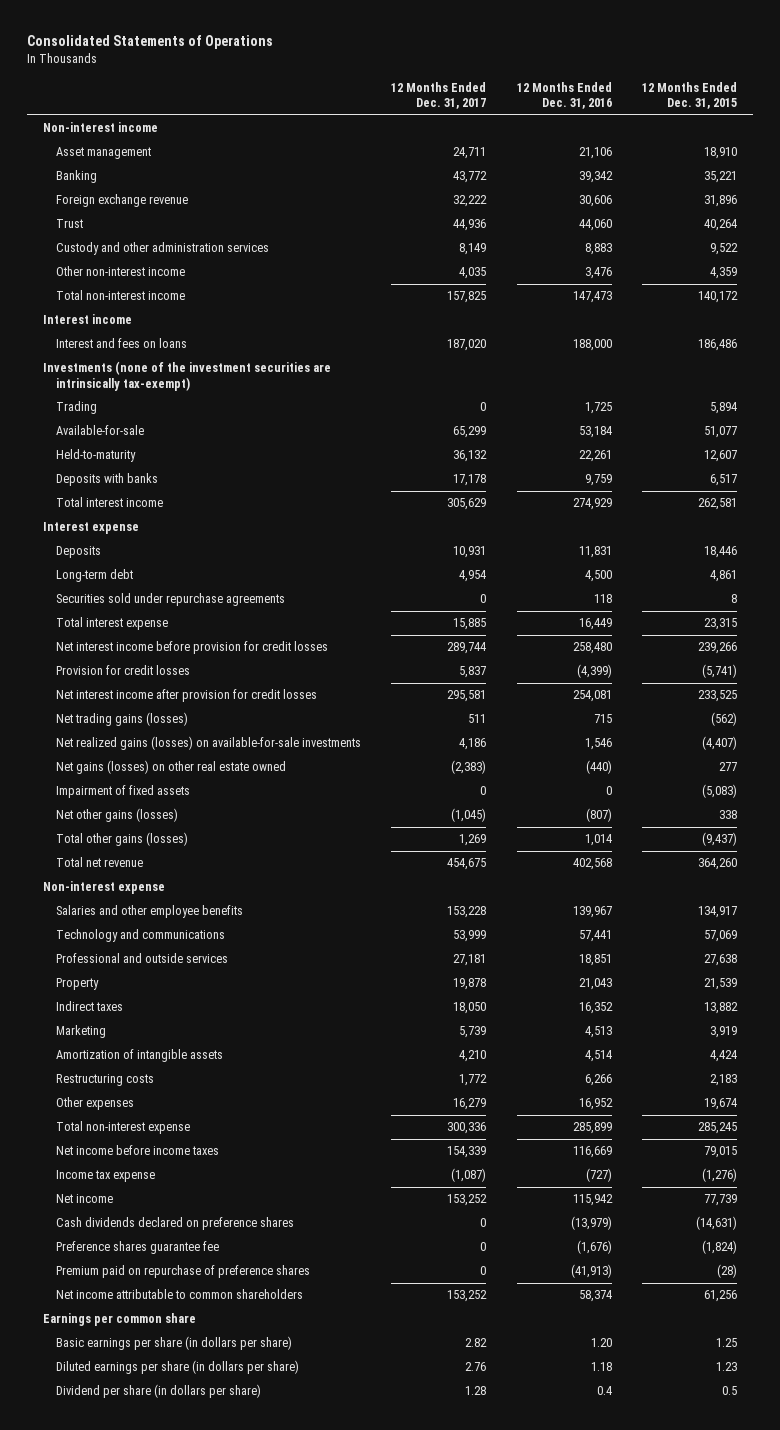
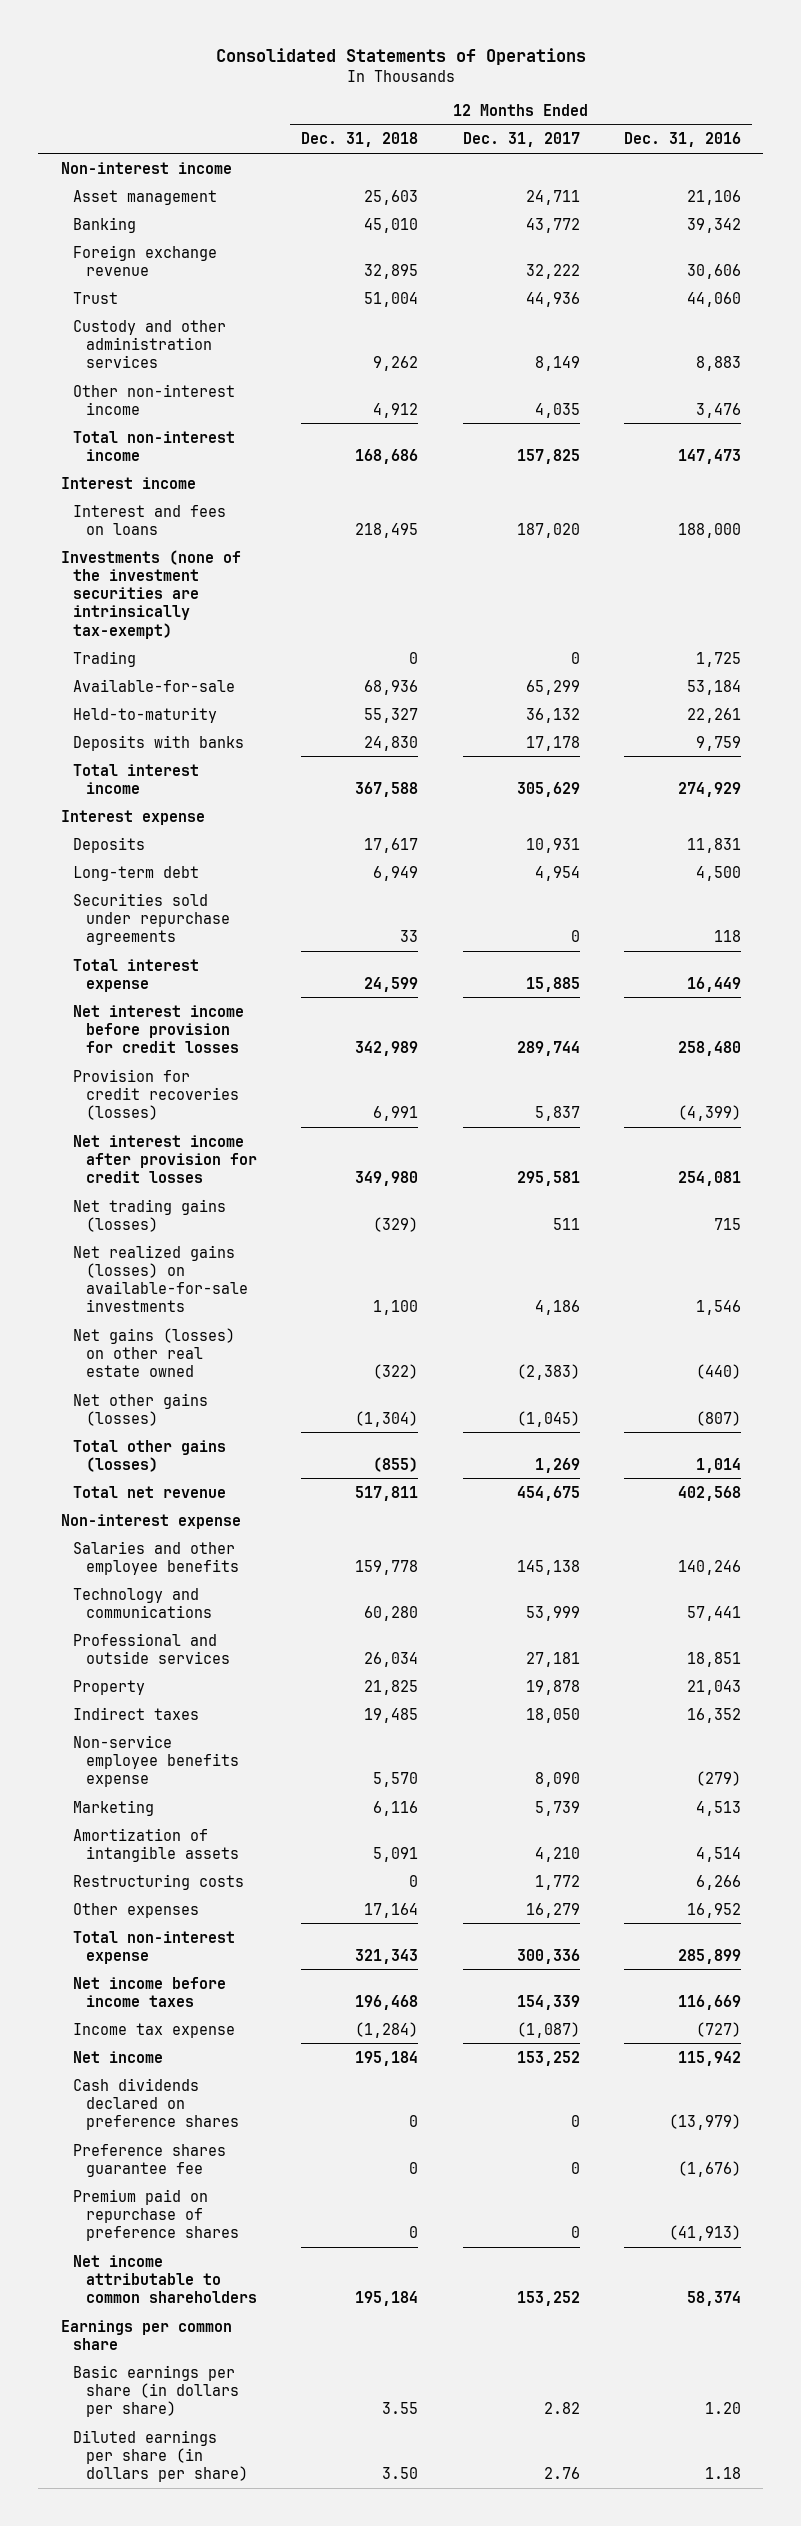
[642,81,738,109] 12 Months Ended Dec. 31, 2015 -> none
none -> [301,132,419,148] Dec. 31, 2018
[55,665,190,676] Provision for credit losses -> [73,1068,239,1121] Provision for credit recoveries (losses)
[55,785,190,799] Impairment of fixed assets -> none
[447,906,487,919] 153,228 -> [516,1559,580,1575] 145,138
[572,906,612,919] 139,967 -> [677,1559,741,1575] 140,246
none -> [73,1734,239,1788] Non-service employee benefits expense
[55,1384,261,1399] Dividend per share (in dollars per share) -> none

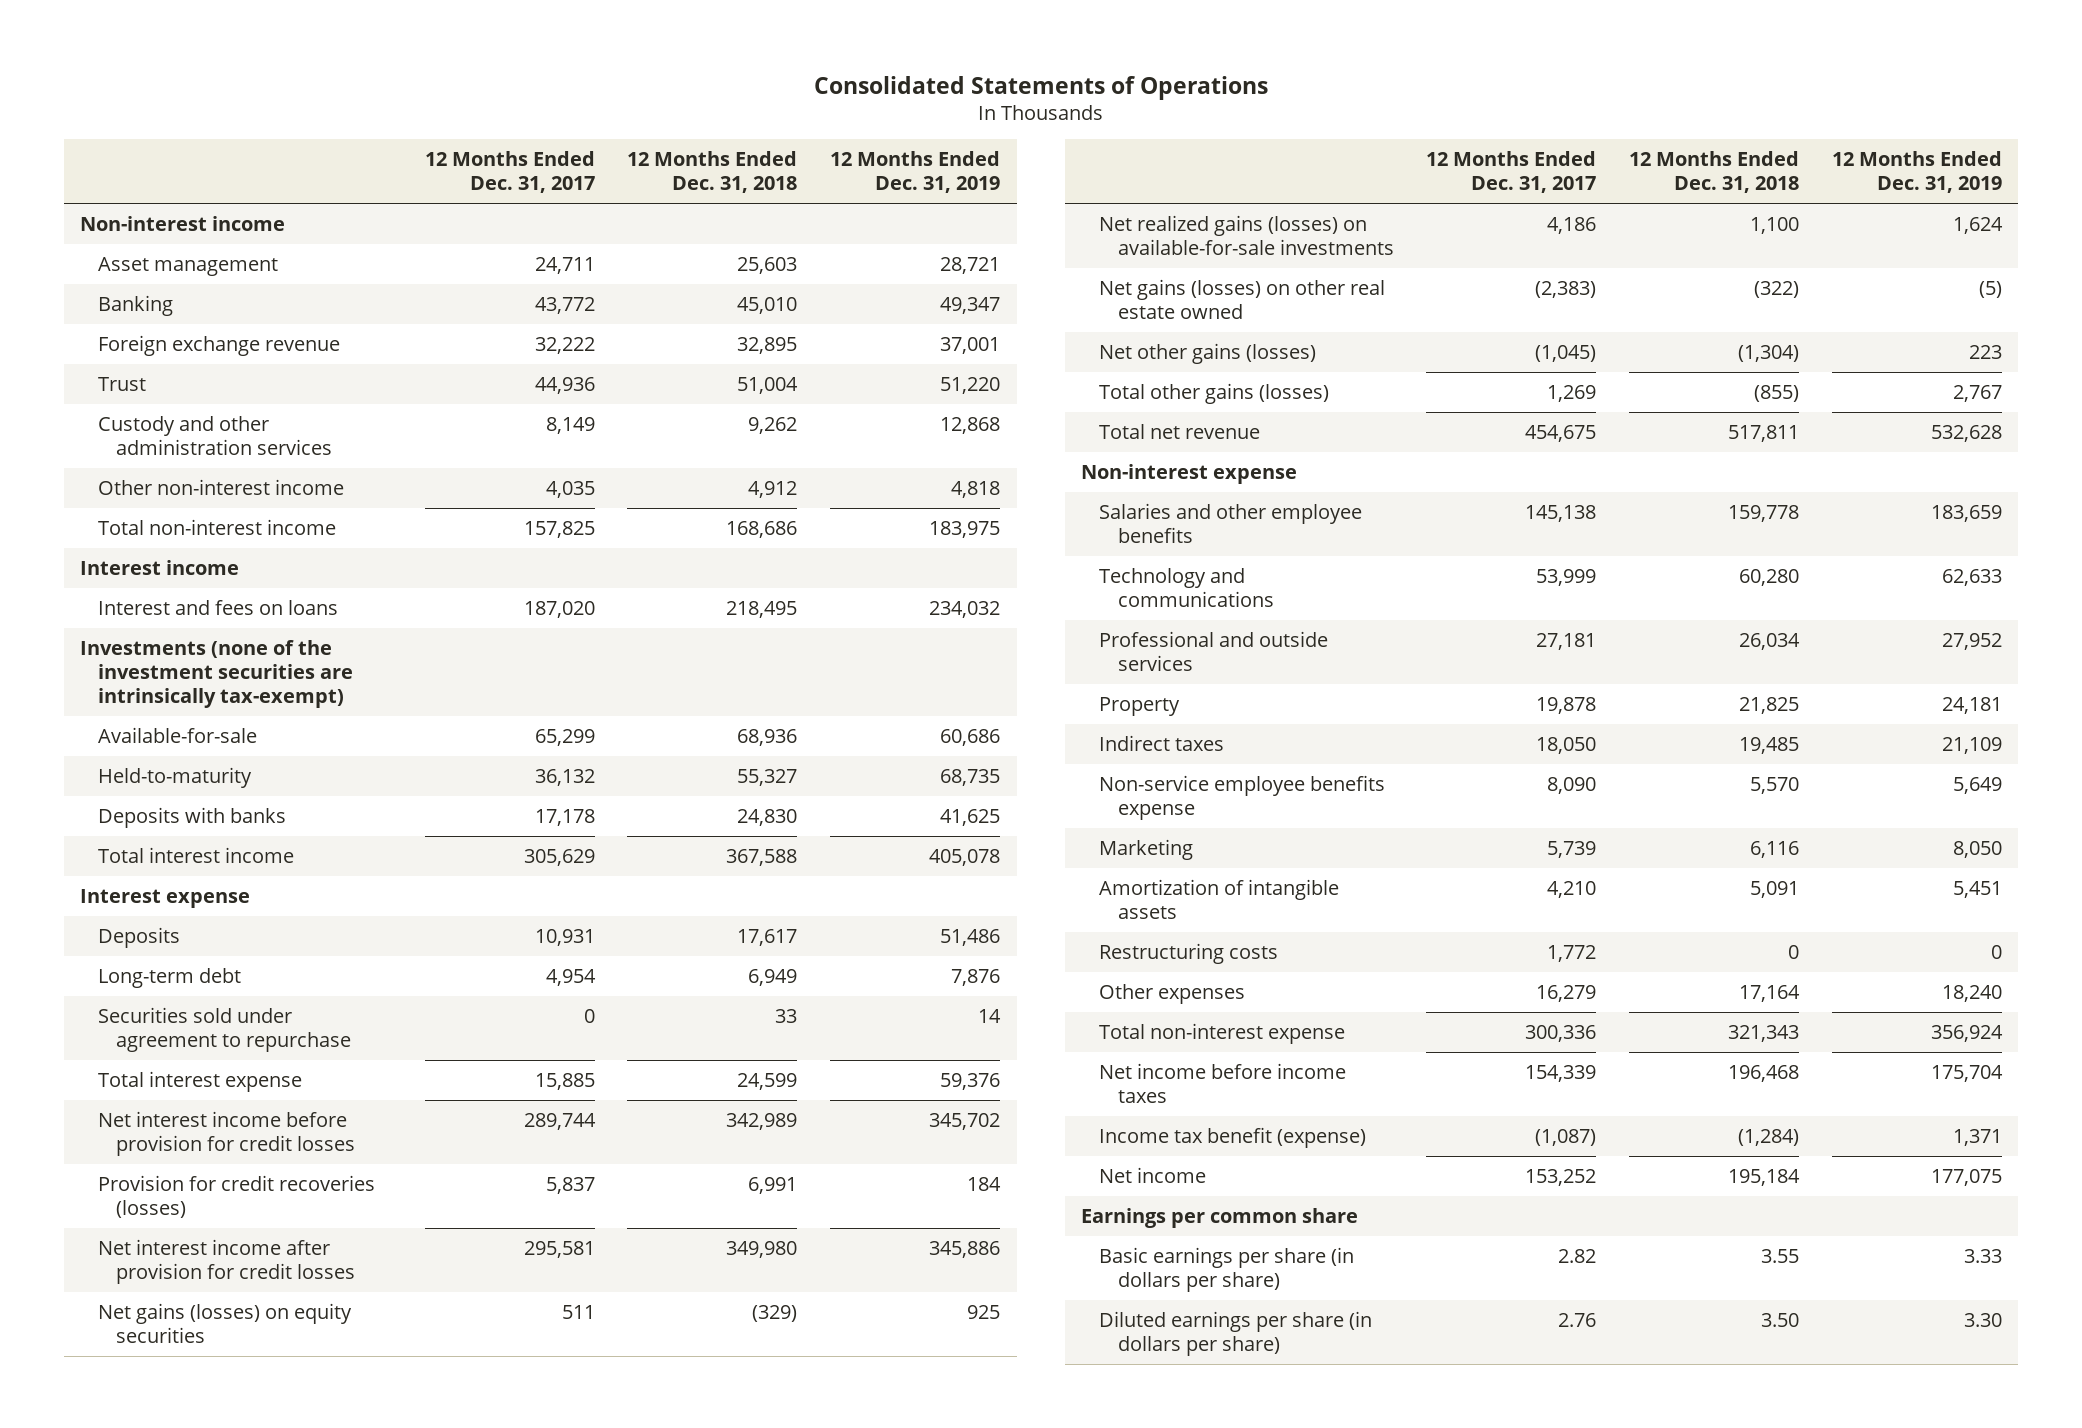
[623,132,741,148] Dec. 31, 2016 -> none
none -> [830,151,1001,194] 12 Months Ended Dec. 31, 2019
[73,650,137,667] Trading -> none
[73,892,230,946] Securities sold under repurchase agreements -> [98,1006,352,1052] Securities sold under agreement to repurchase
[73,1198,227,1232] Net trading gains (losses) -> [98,1302,353,1343] Net gains (losses) on equity securities
[73,2022,236,2038] Income tax expense -> [1099,1126,1367,1148] Income tax benefit (expense)
[73,2077,239,2131] Cash dividends declared on preference shares -> none
[73,2143,227,2177] Preference shares guarantee fee -> none
[73,2188,239,2242] Premium paid on repurchase of preference shares -> none
[73,2254,257,2304] Net income attributable to common shareholders -> none

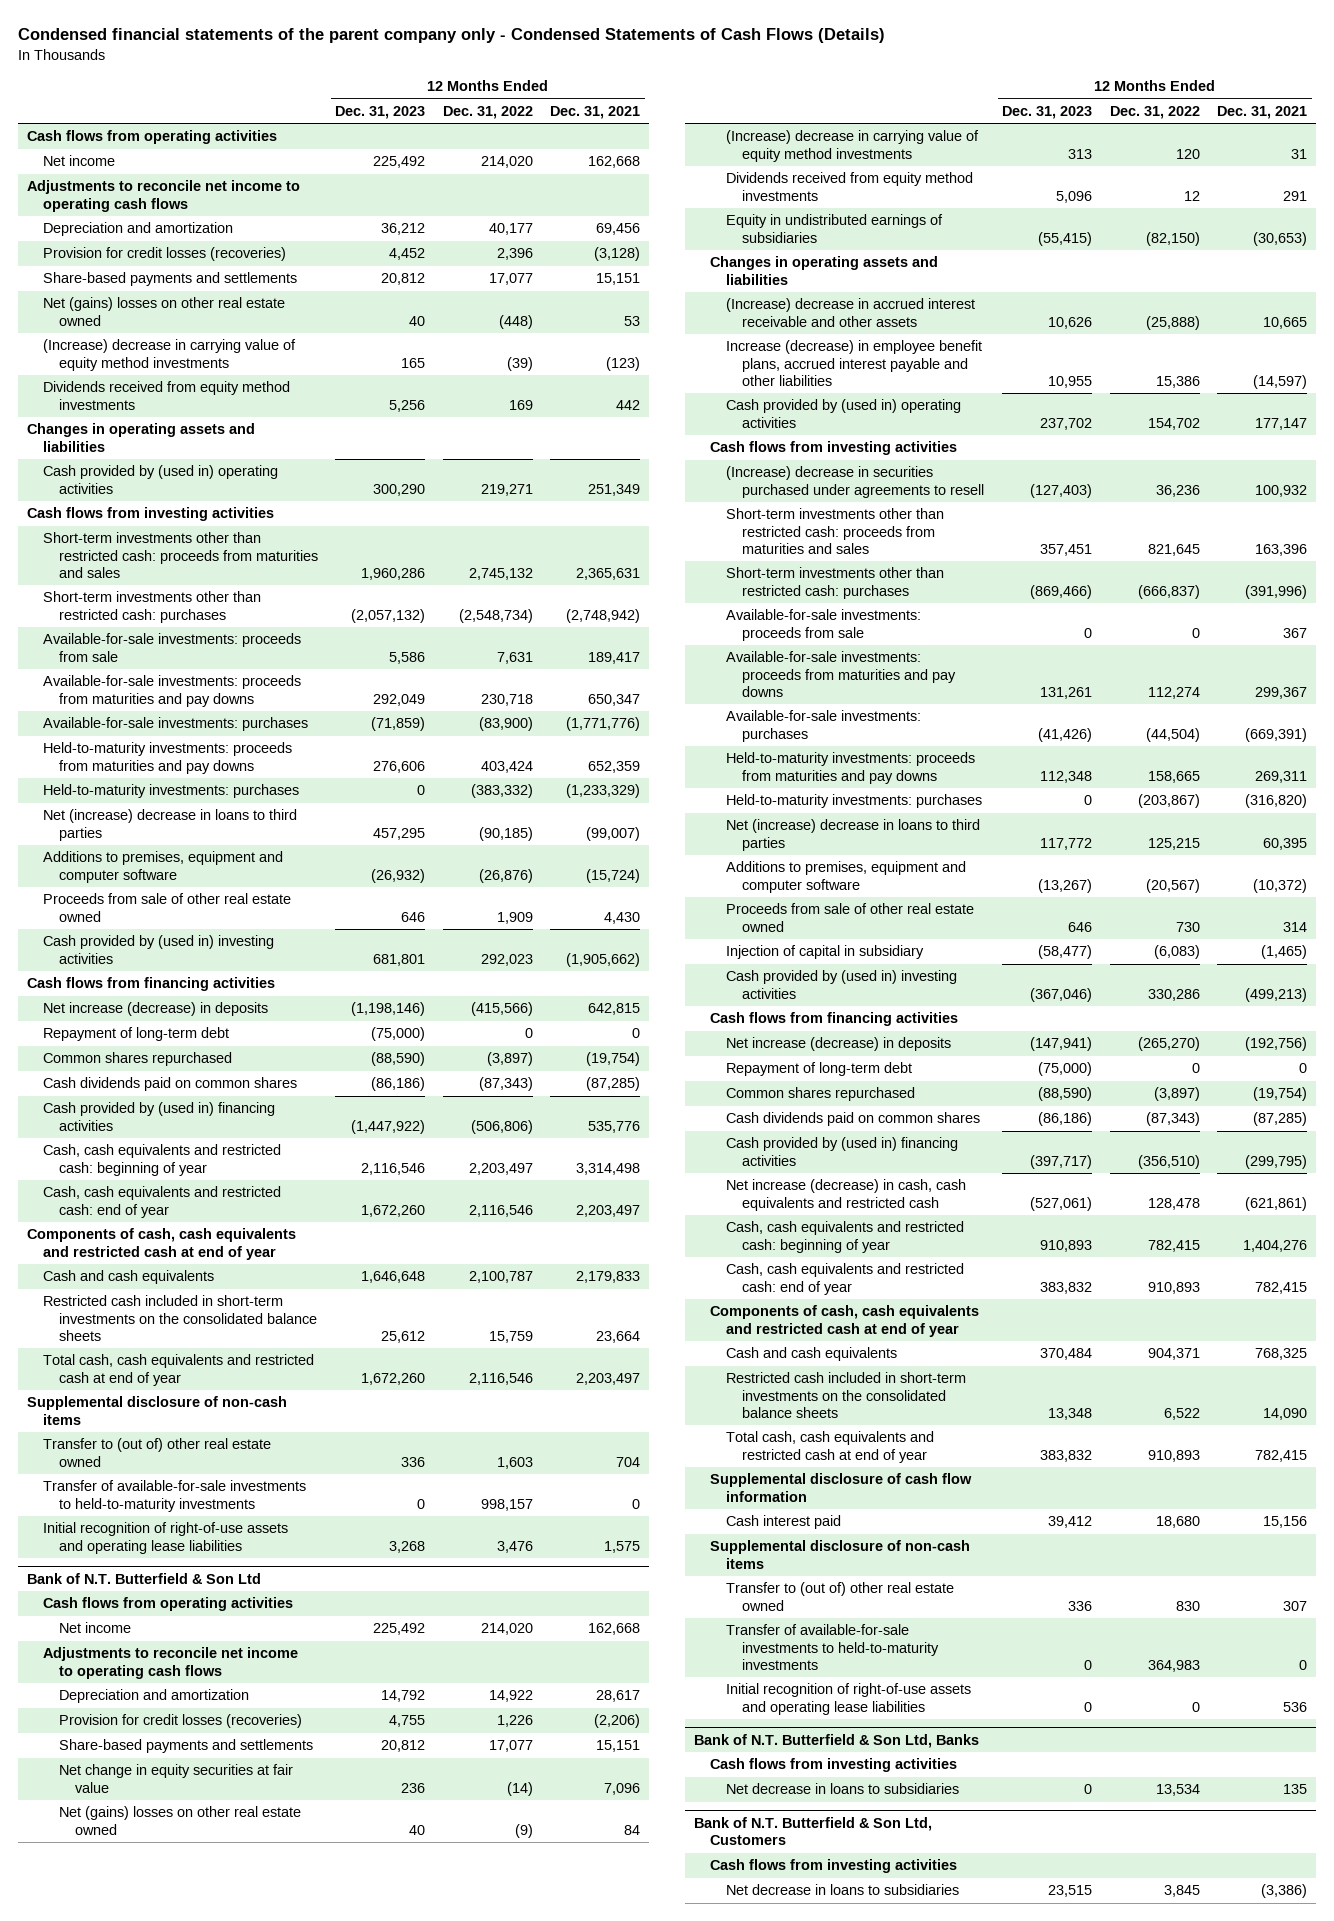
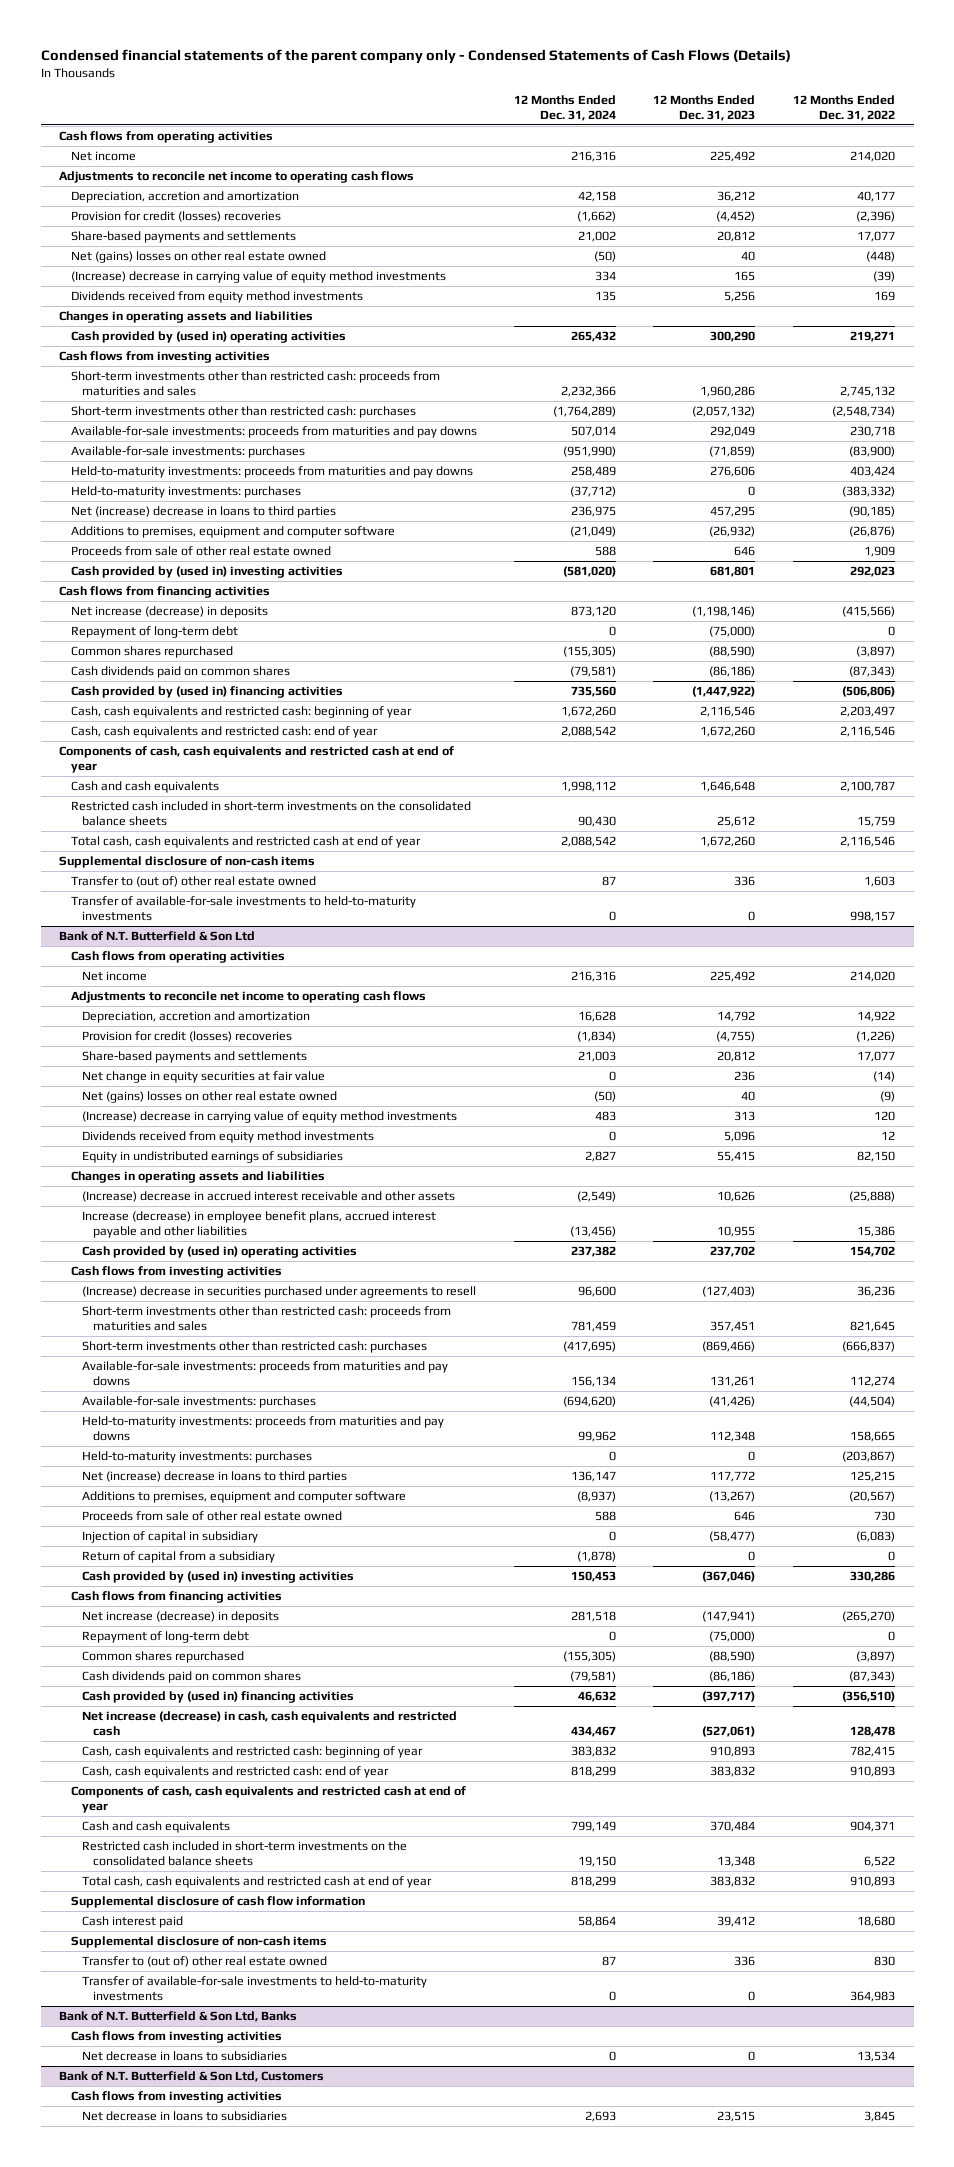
[550,106,641,120] Dec. 31, 2021 -> none
none -> [514,95,617,121] 12 Months Ended Dec. 31, 2024
[42,222,233,237] Depreciation and amortization -> [70,191,299,204] Depreciation, accretion and amortization
[42,247,286,262] Provision for credit losses (recoveries) -> [70,211,281,223] Provision for credit (losses) recoveries
[389,248,426,261] 4,452 -> [716,211,756,223] (4,452)
[496,248,533,261] 2,396 -> [855,211,895,223] (2,396)
[42,633,301,662] Available-for-sale investments: proceeds from sale -> none
[42,1522,288,1554] Initial recognition of right-of-use assets and operating lease liabilities -> none
[58,1689,249,1704] Depreciation and amortization -> [81,1011,310,1024] Depreciation, accretion and amortization
[58,1714,302,1729] Provision for credit losses (recoveries) -> [81,1031,292,1043] Provision for credit (losses) recoveries
[389,1715,426,1728] 4,755 -> [716,1031,756,1043] (4,755)
[496,1715,533,1728] 1,226 -> [855,1031,895,1043] (1,226)
[1038,231,1093,246] (55,415) -> [717,1151,756,1163] 55,415
[1145,231,1200,246] (82,150) -> [856,1151,895,1163] 82,150
[725,609,921,641] Available-for-sale investments: proceeds from sale -> none
none -> [81,1551,275,1564] Return of capital from a subsidiary
[725,1683,971,1715] Initial recognition of right-of-use assets and operating lease liabilities -> none

